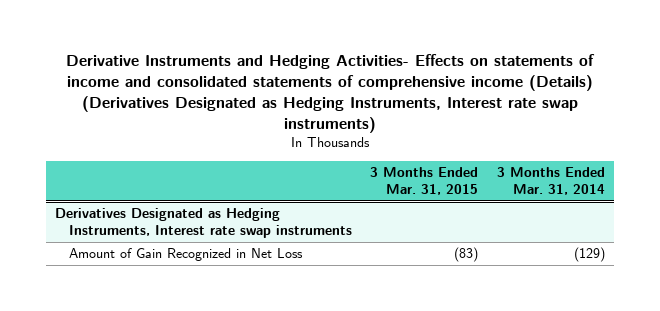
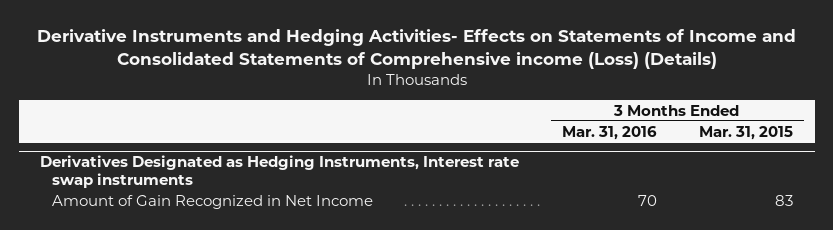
[65,54,595,133] Derivative Instruments and Hedging Activities- Effects on statements of income and consolidated statements of comprehensive income (Details) (Derivatives Designated as Hedging Instruments, Interest rate swap instruments) -> [36,28,796,69] Derivative Instruments and Hedging Activities- Effects on Statements of Income and Consolidated Statements of Comprehensive income (Loss) (Details)
[496,166,605,195] 3 Months Ended Mar. 31, 2014 -> none
none -> [561,125,657,140] Mar. 31, 2016
[68,248,303,262] Amount of Gain Recognized in Net Loss -> [52,194,374,209] Amount of Gain Recognized in Net Income
[454,247,479,263] (83) -> [775,194,794,206] 83

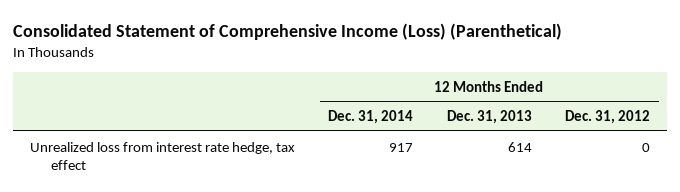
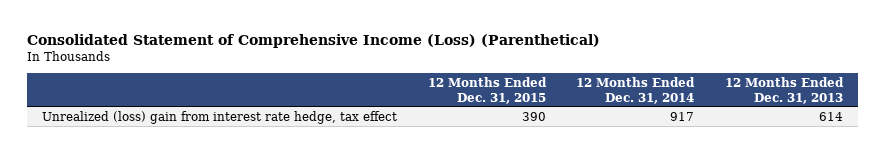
[565,109,651,124] Dec. 31, 2012 -> none
none -> [427,77,547,104] 12 Months Ended Dec. 31, 2015
[29,141,295,170] Unrealized loss from interest rate hedge, tax effect -> [42,110,398,124] Unrealized (loss) gain from interest rate hedge, tax effect

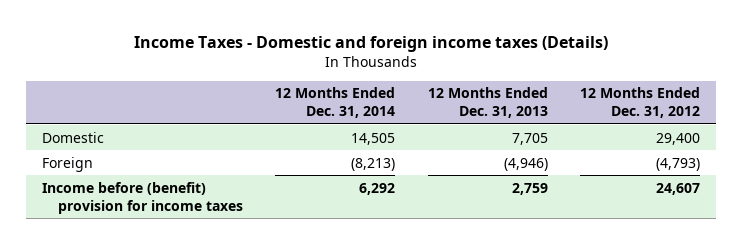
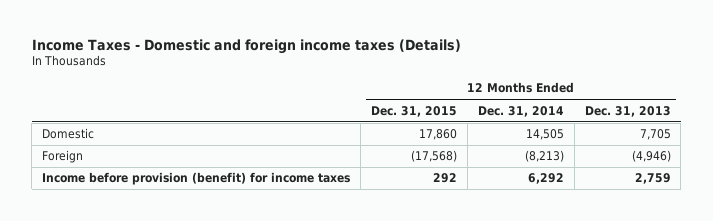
[579,87,700,119] 12 Months Ended Dec. 31, 2012 -> none
none -> [370,105,457,117] Dec. 31, 2015
[41,181,244,214] Income before (benefit) provision for income taxes -> [42,172,351,186] Income before provision (benefit) for income taxes

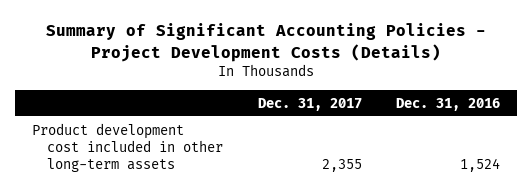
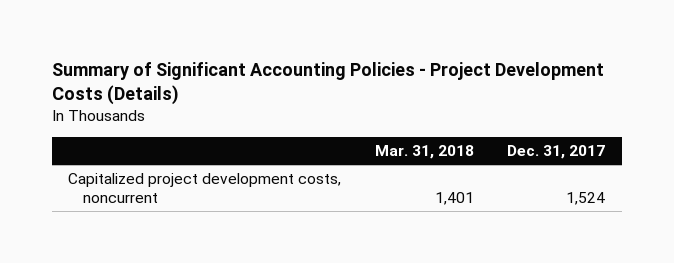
[395,97,500,111] Dec. 31, 2016 -> none
none -> [374,145,474,160] Mar. 31, 2018
[32,122,224,172] Product development cost included in other long-term assets -> none
none -> [68,173,342,203] Capitalized project development costs, noncurrent

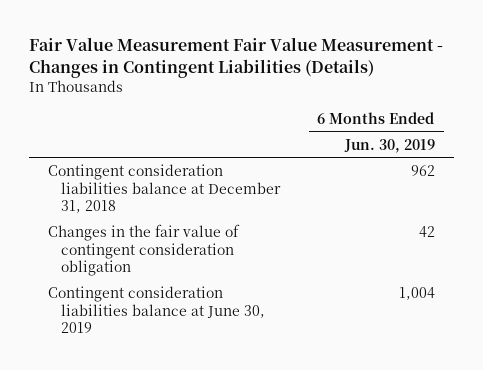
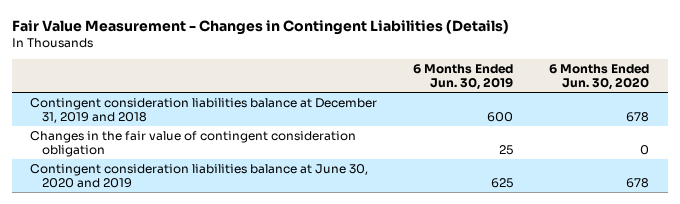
[29,37,444,78] Fair Value Measurement Fair Value Measurement - Changes in Contingent Liabilities (Details) -> [12,19,510,35] Fair Value Measurement - Changes in Contingent Liabilities (Details)
none -> [549,64,650,91] 6 Months Ended Jun. 30, 2020
[48,163,282,214] Contingent consideration liabilities balance at December 31, 2018 -> [30,98,378,123] Contingent consideration liabilities balance at December 31, 2019 and 2018
[410,164,435,176] 962 -> [487,111,514,122] 600
[418,225,435,237] 42 -> [499,144,514,155] 25
[48,285,266,334] Contingent consideration liabilities balance at June 30, 2019 -> [30,164,369,188] Contingent consideration liabilities balance at June 30, 2020 and 2019
[398,286,435,300] 1,004 -> [491,177,514,188] 625

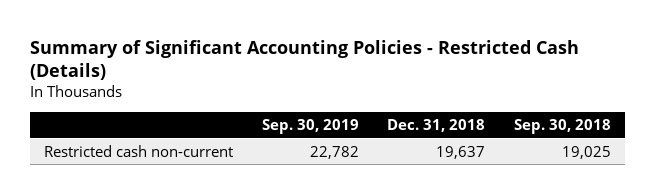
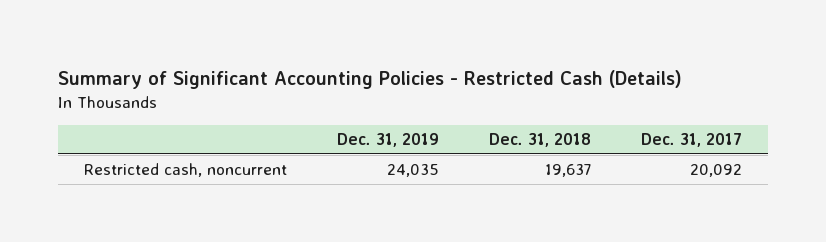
[261,119,359,135] Sep. 30, 2019 -> none
[513,119,611,135] Sep. 30, 2018 -> none
none -> [336,133,439,148] Dec. 31, 2019
none -> [641,133,743,148] Dec. 31, 2017
[44,144,234,157] Restricted cash non-current -> [83,163,287,178] Restricted cash, noncurrent

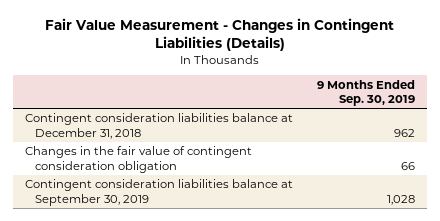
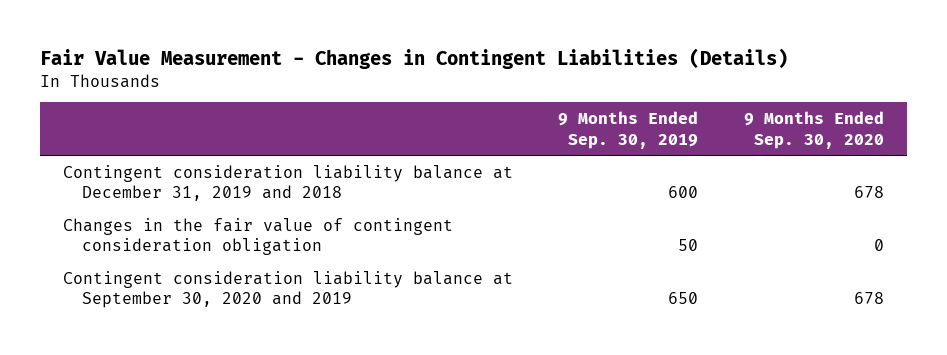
none -> [743,111,884,149] 9 Months Ended Sep. 30, 2020
[24,113,293,139] Contingent consideration liabilities balance at December 31, 2018 -> [63,164,514,202] Contingent consideration liability balance at December 31, 2019 and 2018
[394,128,416,137] 962 -> [668,186,699,199] 600
[401,161,416,170] 66 -> [678,239,699,252] 50
[24,179,293,206] Contingent consideration liabilities balance at September 30, 2019 -> [63,270,514,309] Contingent consideration liability balance at September 30, 2020 and 2019
[387,194,416,205] 1,028 -> [668,292,699,305] 650

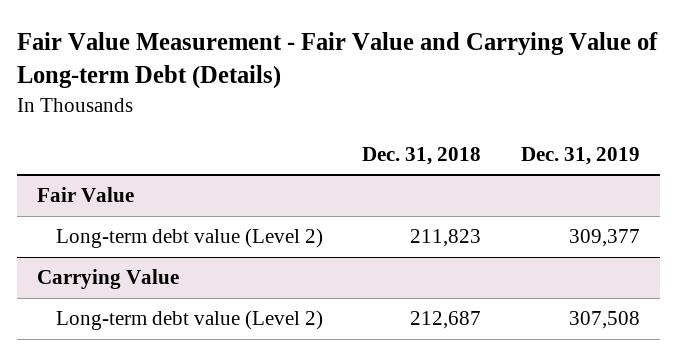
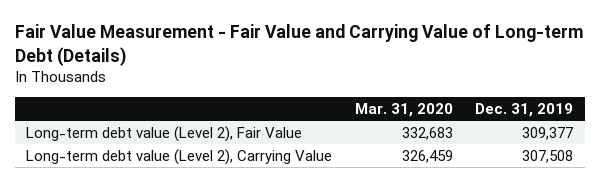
[362,146,482,165] Dec. 31, 2018 -> none
none -> [354,103,453,118] Mar. 31, 2020
[37,187,135,203] Fair Value -> none
[37,269,180,290] Carrying Value -> none
[55,228,323,249] Long-term debt value (Level 2) -> [25,125,302,142] Long-term debt value (Level 2), Fair Value
[55,310,323,331] Long-term debt value (Level 2) -> [25,148,332,165] Long-term debt value (Level 2), Carrying Value

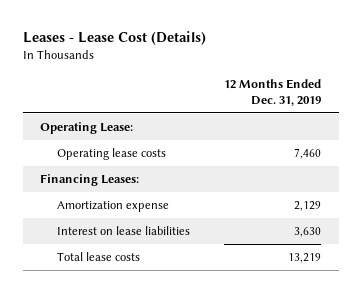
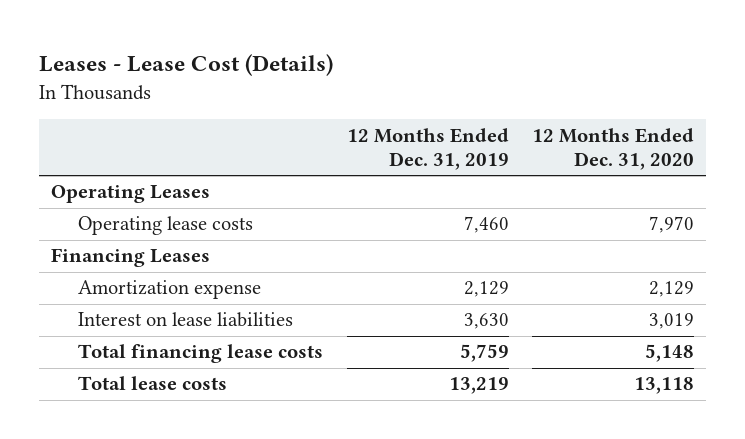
none -> [532,127,695,171] 12 Months Ended Dec. 31, 2020
[40,121,134,134] Operating Lease: -> [51,185,211,204] Operating Leases
[40,173,140,186] Financing Leases: -> [51,248,211,268] Financing Leases
none -> [77,344,323,364] Total financing lease costs

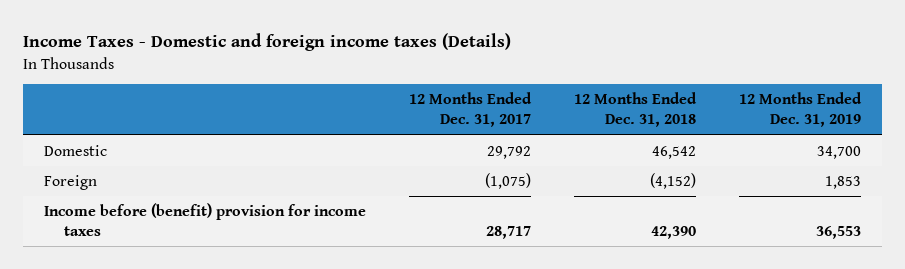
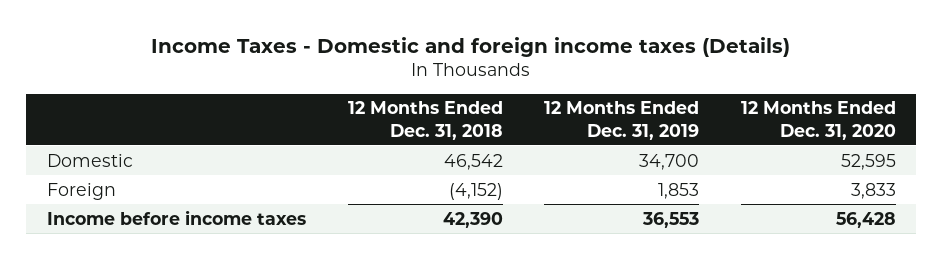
[409,92,533,128] 12 Months Ended Dec. 31, 2017 -> none
none -> [740,101,896,140] 12 Months Ended Dec. 31, 2020
[44,202,367,237] Income before (benefit) provision for income taxes -> [46,209,306,225] Income before income taxes

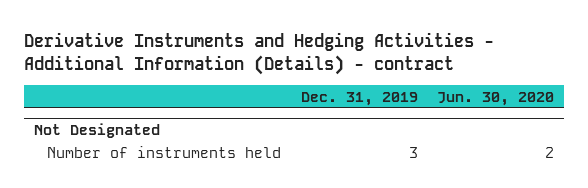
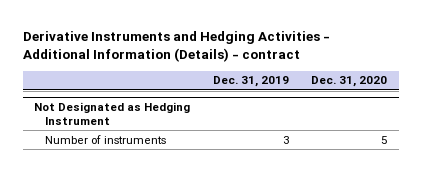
[437,91,555,106] Jun. 30, 2020 -> none
none -> [311,76,388,88] Dec. 31, 2020
[34,123,161,139] Not Designated -> [34,102,191,125] Not Designated as Hedging Instrument
[47,145,282,158] Number of instruments held -> [44,134,166,144] Number of instruments

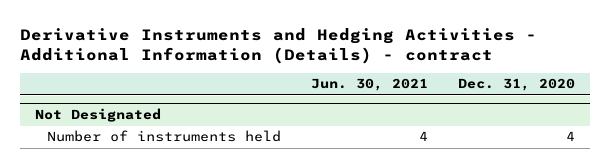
[212,76,289,88] Dec. 31, 2019 -> none
none -> [311,78,429,92] Jun. 30, 2021
[34,102,191,125] Not Designated as Hedging Instrument -> [34,108,161,123] Not Designated
[44,134,166,144] Number of instruments -> [47,130,282,143] Number of instruments held
[381,135,388,144] 5 -> [566,131,576,142] 4

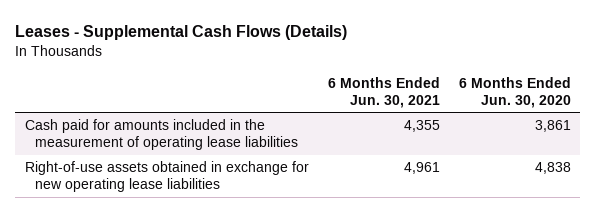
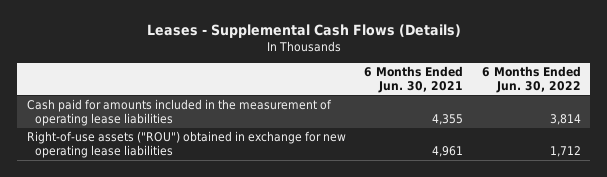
[458,76,571,108] 6 Months Ended Jun. 30, 2020 -> none
none -> [481,66,581,94] 6 Months Ended Jun. 30, 2022
[24,161,309,193] Right-of-use assets obtained in exchange for new operating lease liabilities -> [26,131,346,159] Right-of-use assets ("ROU") obtained in exchange for new operating lease liabilities

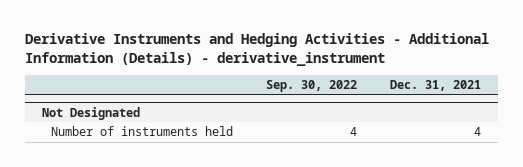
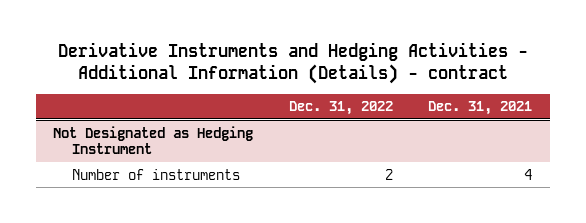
[24,32,489,66] Derivative Instruments and Hedging Activities - Additional Information (Details) - derivative_instrument -> [57,42,528,85] Derivative Instruments and Hedging Activities - Additional Information (Details) - contract
[265,79,357,92] Sep. 30, 2022 -> none
none -> [288,101,393,116] Dec. 31, 2022
[41,106,140,120] Not Designated -> [53,125,254,154] Not Designated as Hedging Instrument
[50,126,233,137] Number of instruments held -> [71,168,240,180] Number of instruments

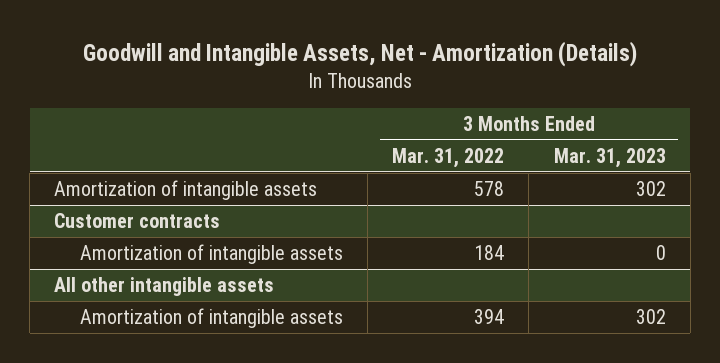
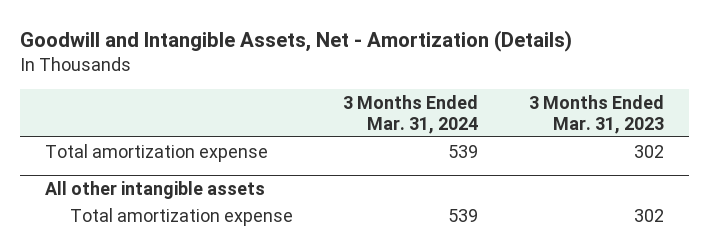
[392,147,505,168] Mar. 31, 2022 -> none
none -> [343,94,479,134] 3 Months Ended Mar. 31, 2024
[54,213,221,229] Customer contracts -> none
[80,244,344,265] Amortization of intangible assets -> none
[54,180,318,201] Amortization of intangible assets -> [44,143,268,162] Total amortization expense
[80,308,344,329] Amortization of intangible assets -> [70,207,294,226] Total amortization expense

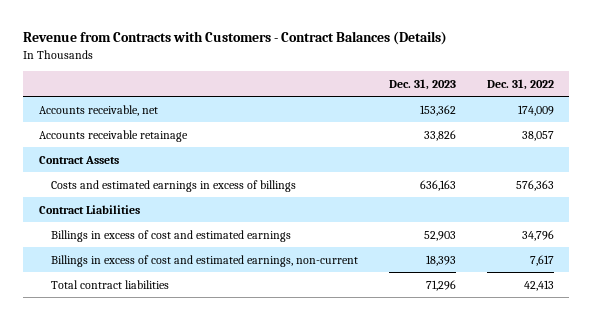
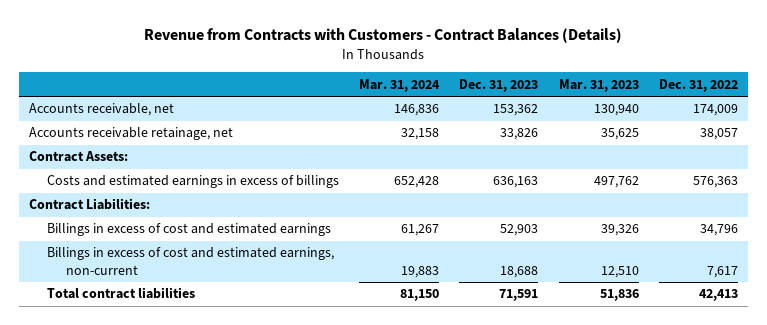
none -> [359,78,441,92] Mar. 31, 2024
none -> [558,78,639,92] Mar. 31, 2023
[38,129,188,142] Accounts receivable retainage -> [28,127,233,141] Accounts receivable retainage, net
[38,155,119,164] Contract Assets -> [28,151,128,163] Contract Assets:
[38,204,140,214] Contract Liabilities -> [28,198,150,211] Contract Liabilities:
[426,254,457,266] 18,393 -> [500,265,539,278] 18,688
[426,279,457,291] 71,296 -> [499,289,539,302] 71,591

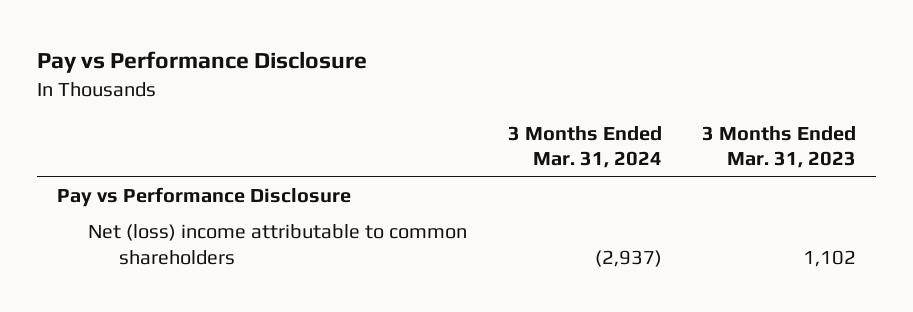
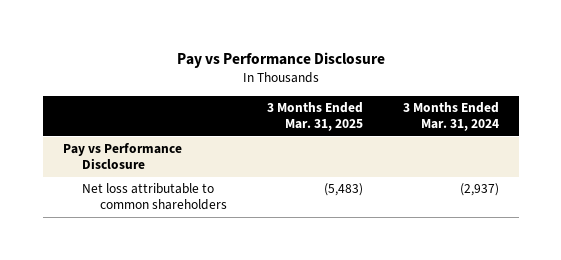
[701,126,856,169] 3 Months Ended Mar. 31, 2023 -> none
none -> [266,102,363,132] 3 Months Ended Mar. 31, 2025
[88,224,468,265] Net (loss) income attributable to common shareholders -> [81,183,228,211] Net loss attributable to common shareholders

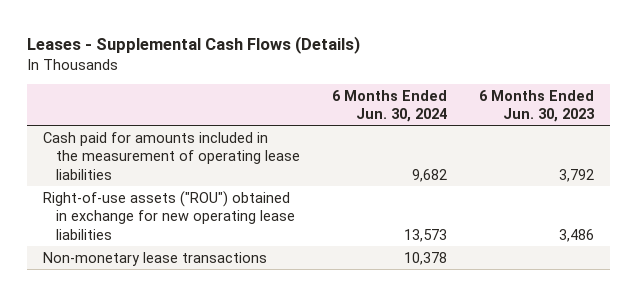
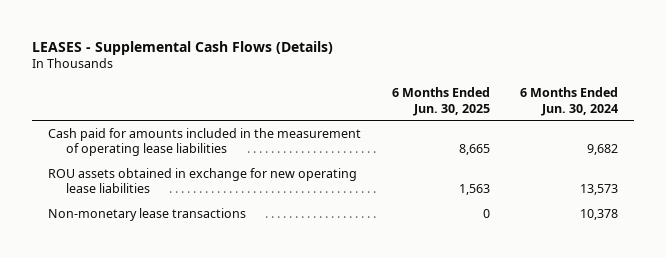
[27,35,361,54] Leases - Supplemental Cash Flows (Details) -> [32,40,334,55] LEASES - Supplemental Cash Flows (Details)
[478,89,595,123] 6 Months Ended Jun. 30, 2023 -> none
none -> [391,87,490,116] 6 Months Ended Jun. 30, 2025
[43,190,295,240] Right-of-use assets ("ROU") obtained in exchange for new operating lease liabilities -> [47,167,357,193] ROU assets obtained in exchange for new operating lease liabilities

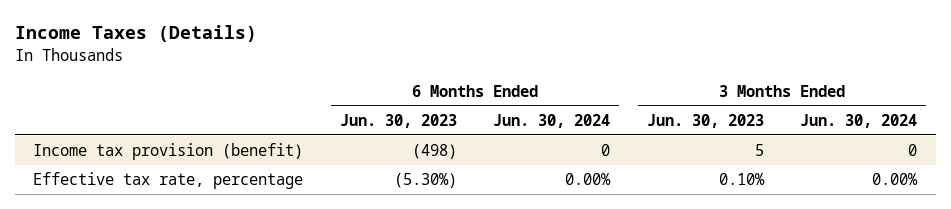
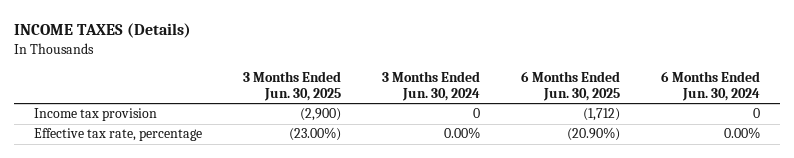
[15,25,258,43] Income Taxes (Details) -> [13,23,191,39] INCOME TAXES (Details)
[339,113,457,128] Jun. 30, 2023 -> none
[646,113,764,128] Jun. 30, 2023 -> none
none -> [243,71,342,102] 3 Months Ended Jun. 30, 2025
none -> [520,71,620,102] 6 Months Ended Jun. 30, 2025
[33,143,304,161] Income tax provision (benefit) -> [34,108,158,122] Income tax provision

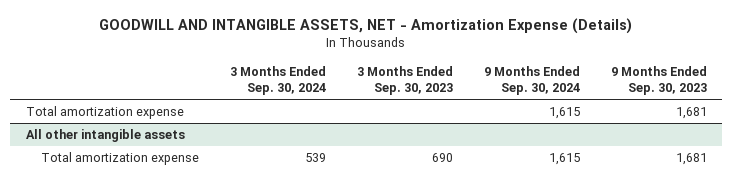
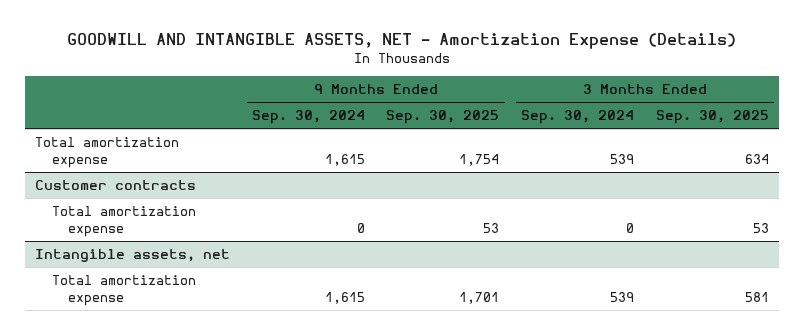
[357,65,454,96] 3 Months Ended Sep. 30, 2023 -> none
[610,65,707,96] 9 Months Ended Sep. 30, 2023 -> none
none -> [386,110,500,125] Sep. 30, 2025
none -> [655,110,769,125] Sep. 30, 2025
[25,105,184,119] Total amortization expense -> none
[25,128,185,142] All other intangible assets -> none
none -> [35,180,197,191] Customer contracts
none -> [51,206,196,237] Total amortization expense
none -> [35,249,231,263] Intangible assets, net
none -> [51,275,196,306] Total amortization expense

